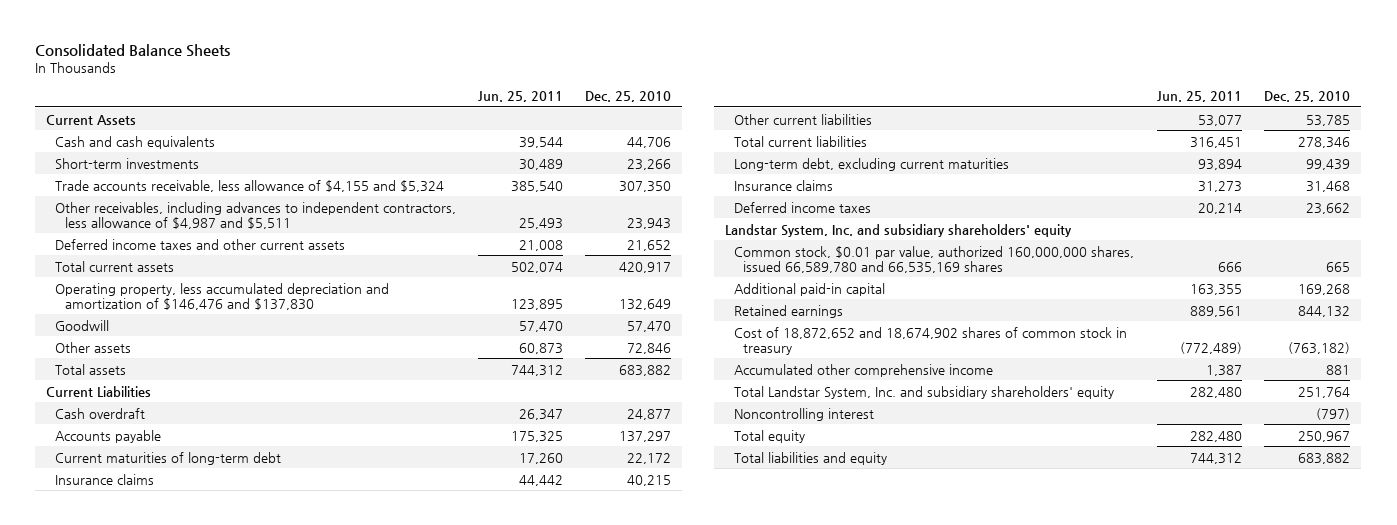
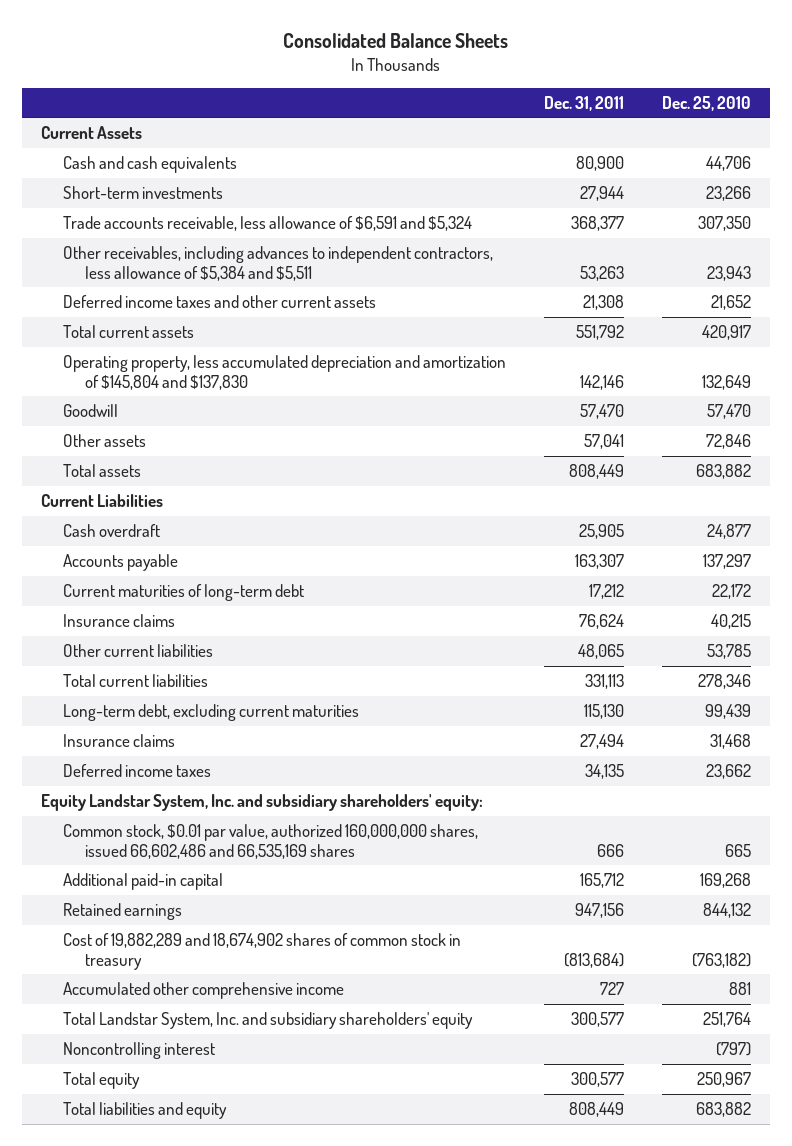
[478,91,564,103] Jun. 25, 2011 -> none
none -> [544,95,625,111] Dec. 31, 2011
[55,179,445,192] Trade accounts receivable, less allowance of $4,155 and $5,324 -> [62,216,472,232] Trade accounts receivable, less allowance of $6,591 and $5,324
[55,201,457,229] Other receivables, including advances to independent contractors, less allowance of $4,987 and $5,511 -> [62,246,493,281] Other receivables, including advances to independent contractors, less allowance of $5,384 and $5,511
[55,282,390,310] Operating property, less accumulated depreciation and amortization of $146,476 and $137,830 -> [62,355,506,390] Operating property, less accumulated depreciation and amortization of $145,804 and $137,830
[725,223,1073,237] Landstar System, Inc. and subsidiary shareholders' equity -> [40,794,483,812] Equity Landstar System, Inc. and subsidiary shareholders' equity:
[734,245,1135,273] Common stock, $0.01 par value, authorized 160,000,000 shares, issued 66,589,780 and 66,535,169 shares -> [62,824,478,859] Common stock, $0.01 par value, authorized 160,000,000 shares, issued 66,602,486 and 66,535,169 shares
[734,326,1128,355] Cost of 18,872,652 and 18,674,902 shares of common stock in treasury -> [62,933,461,970] Cost of 19,882,289 and 18,674,902 shares of common stock in treasury

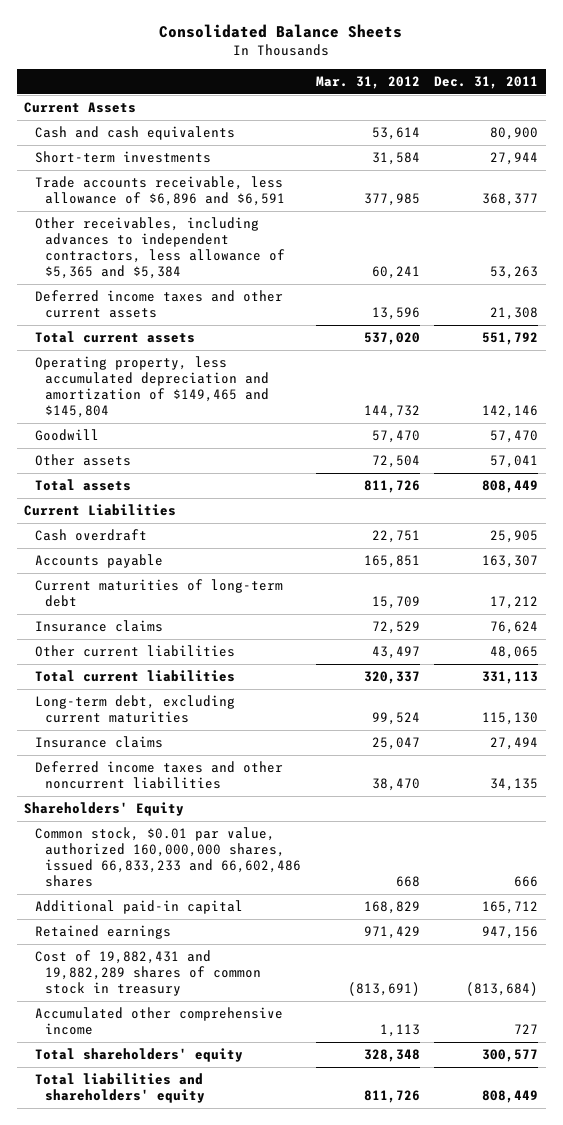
[662,95,752,111] Dec. 25, 2010 -> none
none -> [315,75,420,89] Mar. 31, 2012
[62,216,472,232] Trade accounts receivable, less allowance of $6,591 and $5,324 -> [34,176,286,207] Trade accounts receivable, less allowance of $6,896 and $6,591
[62,246,493,281] Other receivables, including advances to independent contractors, less allowance of $5,384 and $5,511 -> [34,217,286,279] Other receivables, including advances to independent contractors, less allowance of $5,365 and $5,384
[62,355,506,390] Operating property, less accumulated depreciation and amortization of $145,804 and $137,830 -> [34,356,270,418] Operating property, less accumulated depreciation and amortization of $149,465 and $145,804
[62,764,211,778] Deferred income taxes -> [34,761,283,790] Deferred income taxes and other noncurrent liabilities
[40,794,483,812] Equity Landstar System, Inc. and subsidiary shareholders' equity: -> [24,802,185,817] Shareholders' Equity
[62,824,478,859] Common stock, $0.01 par value, authorized 160,000,000 shares, issued 66,602,486 and 66,535,169 shares -> [34,827,302,887] Common stock, $0.01 par value, authorized 160,000,000 shares, issued 66,833,233 and 66,602,486 shares
[62,933,461,970] Cost of 19,882,289 and 18,674,902 shares of common stock in treasury -> [34,950,262,996] Cost of 19,882,431 and 19,882,289 shares of common stock in treasury
[62,1042,215,1060] Noncontrolling interest -> none
[62,1072,140,1090] Total equity -> none
[62,1012,473,1030] Total Landstar System, Inc. and subsidiary shareholders' equity -> [34,1048,243,1063] Total shareholders' equity
[62,1102,227,1120] Total liabilities and equity -> [34,1073,206,1104] Total liabilities and shareholders' equity

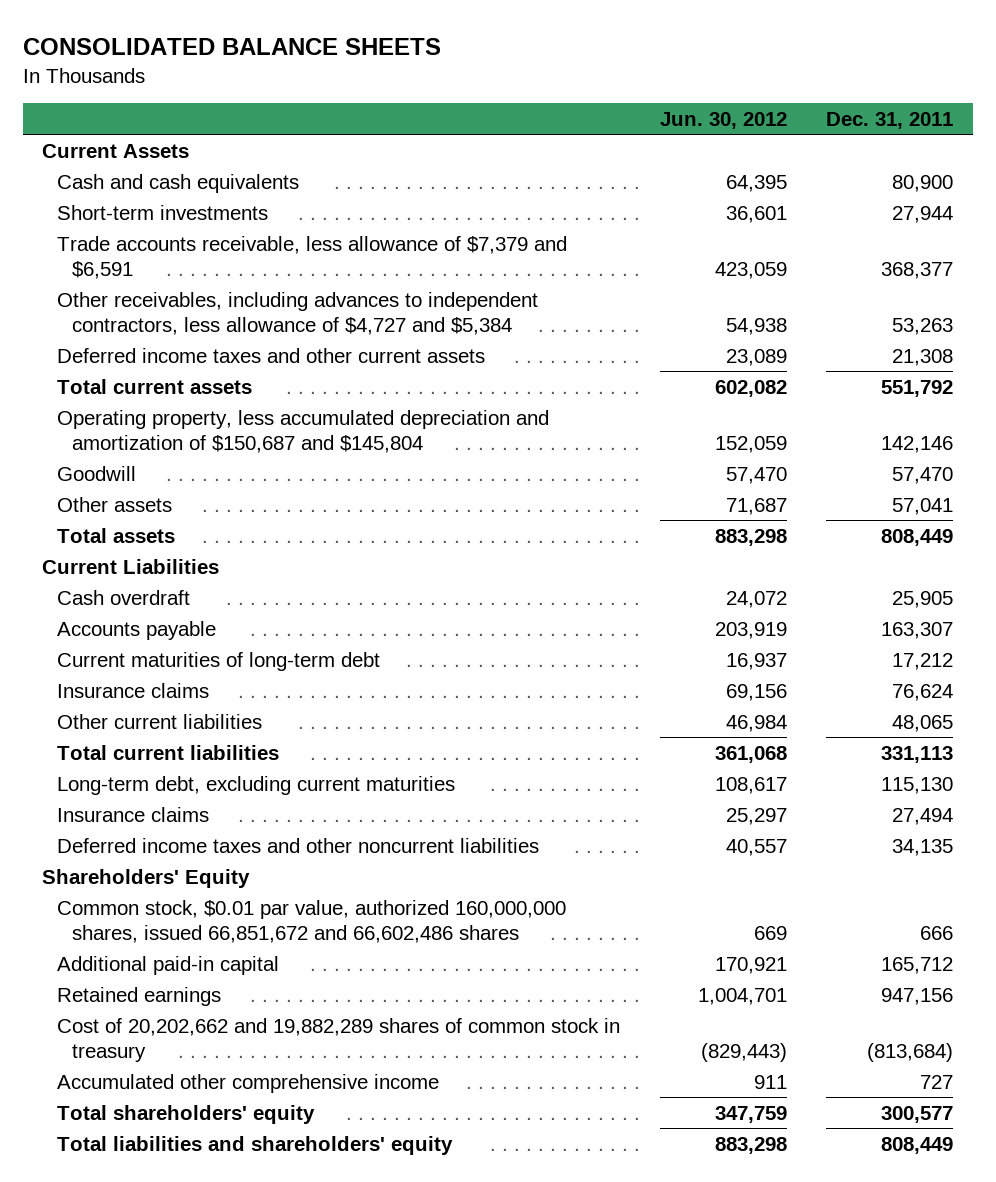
[159,24,403,39] Consolidated Balance Sheets -> [22,37,441,55] CONSOLIDATED BALANCE SHEETS
[315,75,420,89] Mar. 31, 2012 -> none
none -> [659,111,787,129] Jun. 30, 2012
[34,176,286,207] Trade accounts receivable, less allowance of $6,896 and $6,591 -> [57,235,568,279] Trade accounts receivable, less allowance of $7,379 and $6,591
[34,217,286,279] Other receivables, including advances to independent contractors, less allowance of $5,365 and $5,384 -> [57,291,539,335] Other receivables, including advances to independent contractors, less allowance of $4,727 and $5,384
[34,356,270,418] Operating property, less accumulated depreciation and amortization of $149,465 and $145,804 -> [57,409,550,453] Operating property, less accumulated depreciation and amortization of $150,687 and $145,804
[34,827,302,887] Common stock, $0.01 par value, authorized 160,000,000 shares, issued 66,833,233 and 66,602,486 shares -> [57,899,567,943] Common stock, $0.01 par value, authorized 160,000,000 shares, issued 66,851,672 and 66,602,486 shares
[34,950,262,996] Cost of 19,882,431 and 19,882,289 shares of common stock in treasury -> [57,1017,621,1062] Cost of 20,202,662 and 19,882,289 shares of common stock in treasury

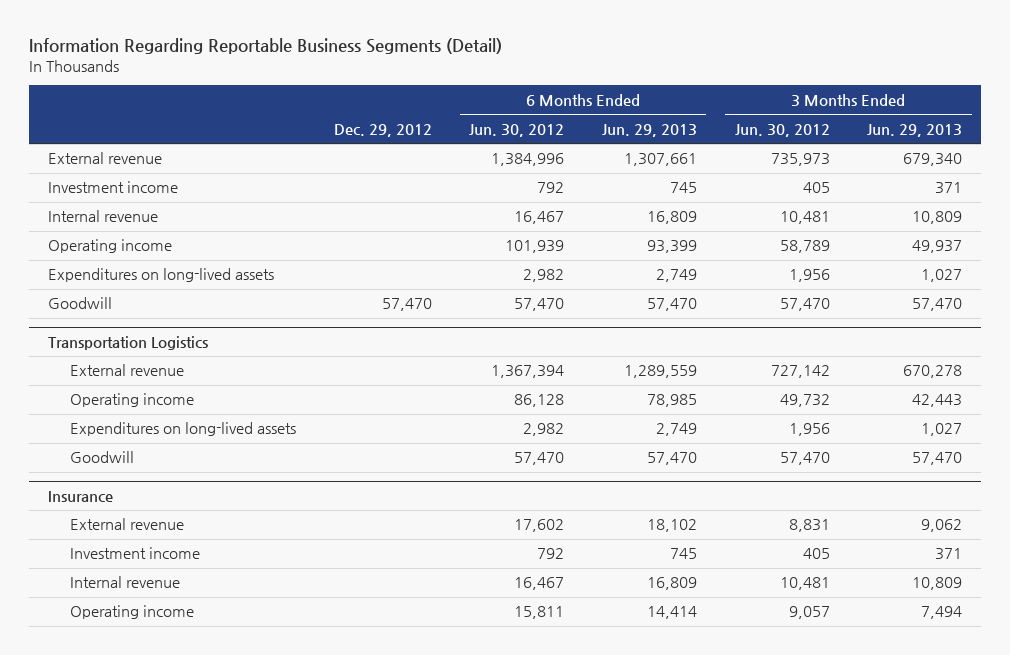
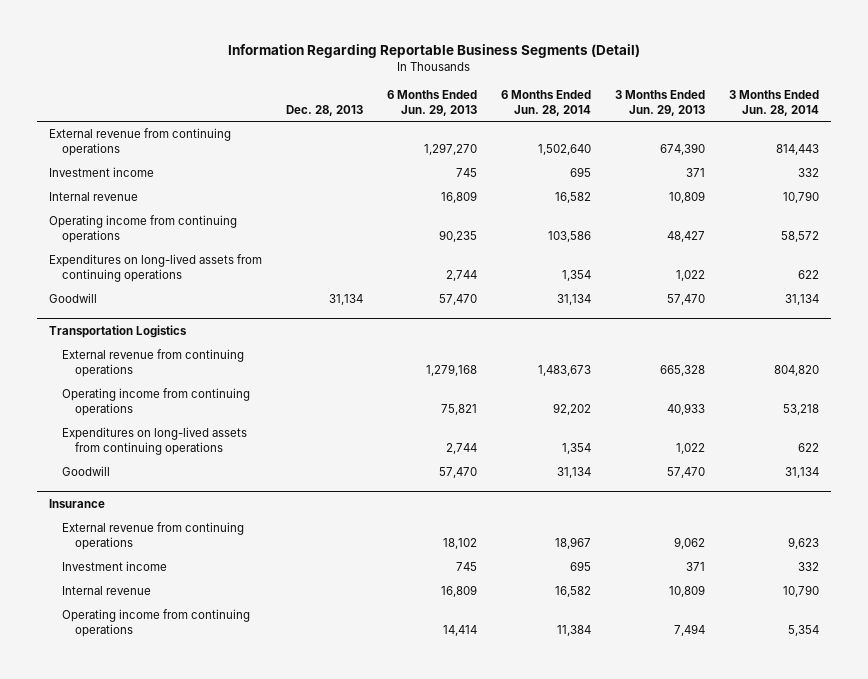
[333,123,432,137] Dec. 29, 2012 -> none
[469,123,565,137] Jun. 30, 2012 -> none
[734,123,830,137] Jun. 30, 2012 -> none
none -> [285,104,363,116] Dec. 28, 2013
none -> [501,89,592,116] 6 Months Ended Jun. 28, 2014
none -> [729,89,820,116] 3 Months Ended Jun. 28, 2014
[47,152,162,165] External revenue -> [48,128,231,157] External revenue from continuing operations
[623,153,697,167] 1,307,661 -> [423,143,477,156] 1,297,270
[903,153,963,167] 679,340 -> [660,143,706,156] 674,390
[47,239,172,254] Operating income -> [48,215,237,244] Operating income from continuing operations
[646,240,697,254] 93,399 -> [438,230,477,243] 90,235
[912,240,963,254] 49,937 -> [667,231,706,243] 48,427
[47,268,274,283] Expenditures on long-lived assets -> [48,254,262,283] Expenditures on long-lived assets from continuing operations
[655,269,697,283] 2,749 -> [445,270,477,282] 2,744
[921,269,963,283] 1,027 -> [676,270,706,282] 1,022
[70,364,185,377] External revenue -> [61,349,244,378] External revenue from continuing operations
[623,365,697,379] 1,289,559 -> [425,364,477,377] 1,279,168
[903,365,963,379] 670,278 -> [660,365,706,377] 665,328
[70,393,195,408] Operating income -> [61,388,250,417] Operating income from continuing operations
[646,394,697,408] 78,985 -> [440,404,477,416] 75,821
[912,394,963,408] 42,443 -> [667,403,706,416] 40,933
[70,422,297,437] Expenditures on long-lived assets -> [61,427,247,456] Expenditures on long-lived assets from continuing operations
[655,423,697,437] 2,749 -> [445,443,477,455] 2,744
[921,423,963,437] 1,027 -> [676,443,706,455] 1,022
[70,518,185,531] External revenue -> [61,522,244,551] External revenue from continuing operations
[70,605,195,620] Operating income -> [61,609,250,638] Operating income from continuing operations

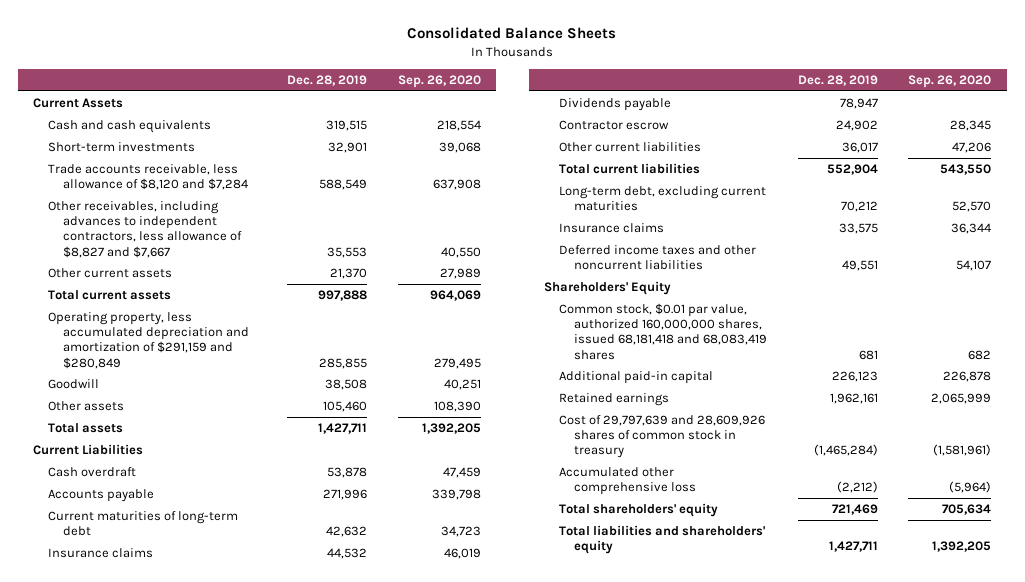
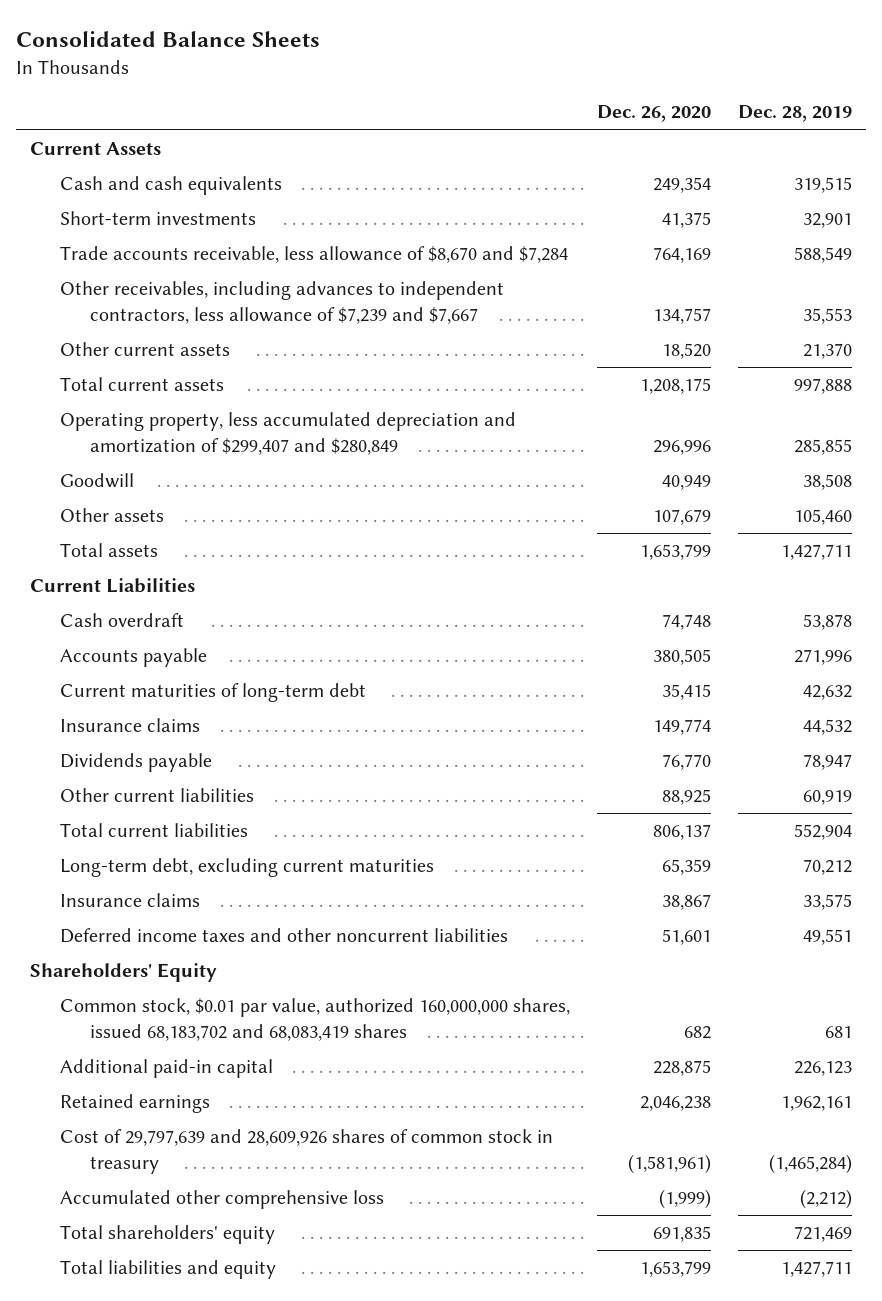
[397,75,481,89] Sep. 26, 2020 -> none
none -> [597,105,712,123] Dec. 26, 2020
[48,163,249,191] Trade accounts receivable, less allowance of $8,120 and $7,284 -> [60,246,569,264] Trade accounts receivable, less allowance of $8,670 and $7,284
[48,200,243,258] Other receivables, including advances to independent contractors, less allowance of $8,827 and $7,667 -> [60,281,505,325] Other receivables, including advances to independent contractors, less allowance of $7,239 and $7,667
[48,311,250,369] Operating property, less accumulated depreciation and amortization of $291,159 and $280,849 -> [60,412,517,456] Operating property, less accumulated depreciation and amortization of $299,407 and $280,849
[559,119,670,130] Contractor escrow -> none
[841,141,878,153] 36,017 -> [803,790,853,806] 60,919
[559,302,768,360] Common stock, $0.01 par value, authorized 160,000,000 shares, issued 68,181,418 and 68,083,419 shares -> [60,998,571,1042] Common stock, $0.01 par value, authorized 160,000,000 shares, issued 68,183,702 and 68,083,419 shares
[559,524,766,555] Total liabilities and shareholders' equity -> [60,1260,277,1280] Total liabilities and equity

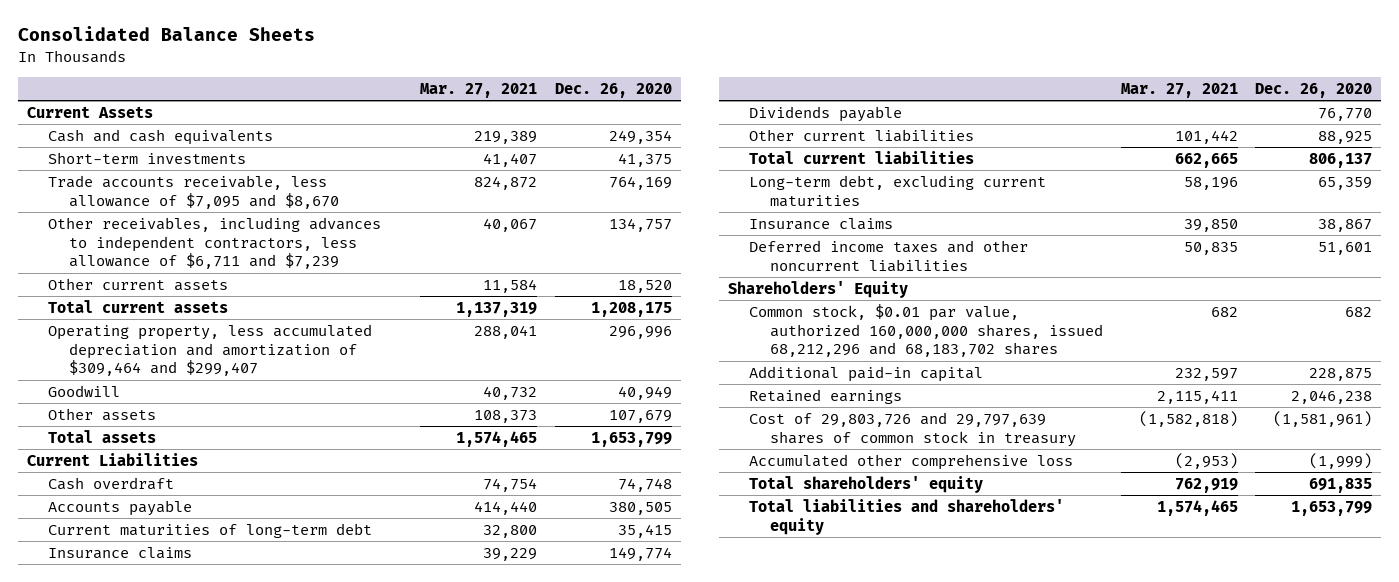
[738,105,853,123] Dec. 28, 2019 -> none
none -> [419,82,537,98] Mar. 27, 2021
[60,246,569,264] Trade accounts receivable, less allowance of $8,670 and $7,284 -> [47,174,340,209] Trade accounts receivable, less allowance of $7,095 and $8,670
[60,281,505,325] Other receivables, including advances to independent contractors, less allowance of $7,239 and $7,667 -> [47,216,381,270] Other receivables, including advances to independent contractors, less allowance of $6,711 and $7,239
[60,412,517,456] Operating property, less accumulated depreciation and amortization of $299,407 and $280,849 -> [47,323,372,377] Operating property, less accumulated depreciation and amortization of $309,464 and $299,407
[60,998,571,1042] Common stock, $0.01 par value, authorized 160,000,000 shares, issued 68,183,702 and 68,083,419 shares -> [748,303,1103,358] Common stock, $0.01 par value, authorized 160,000,000 shares, issued 68,212,296 and 68,183,702 shares
[60,1129,554,1175] Cost of 29,797,639 and 28,609,926 shares of common stock in treasury -> [748,411,1076,447] Cost of 29,803,726 and 29,797,639 shares of common stock in treasury
[60,1260,277,1280] Total liabilities and equity -> [748,498,1064,535] Total liabilities and shareholders' equity

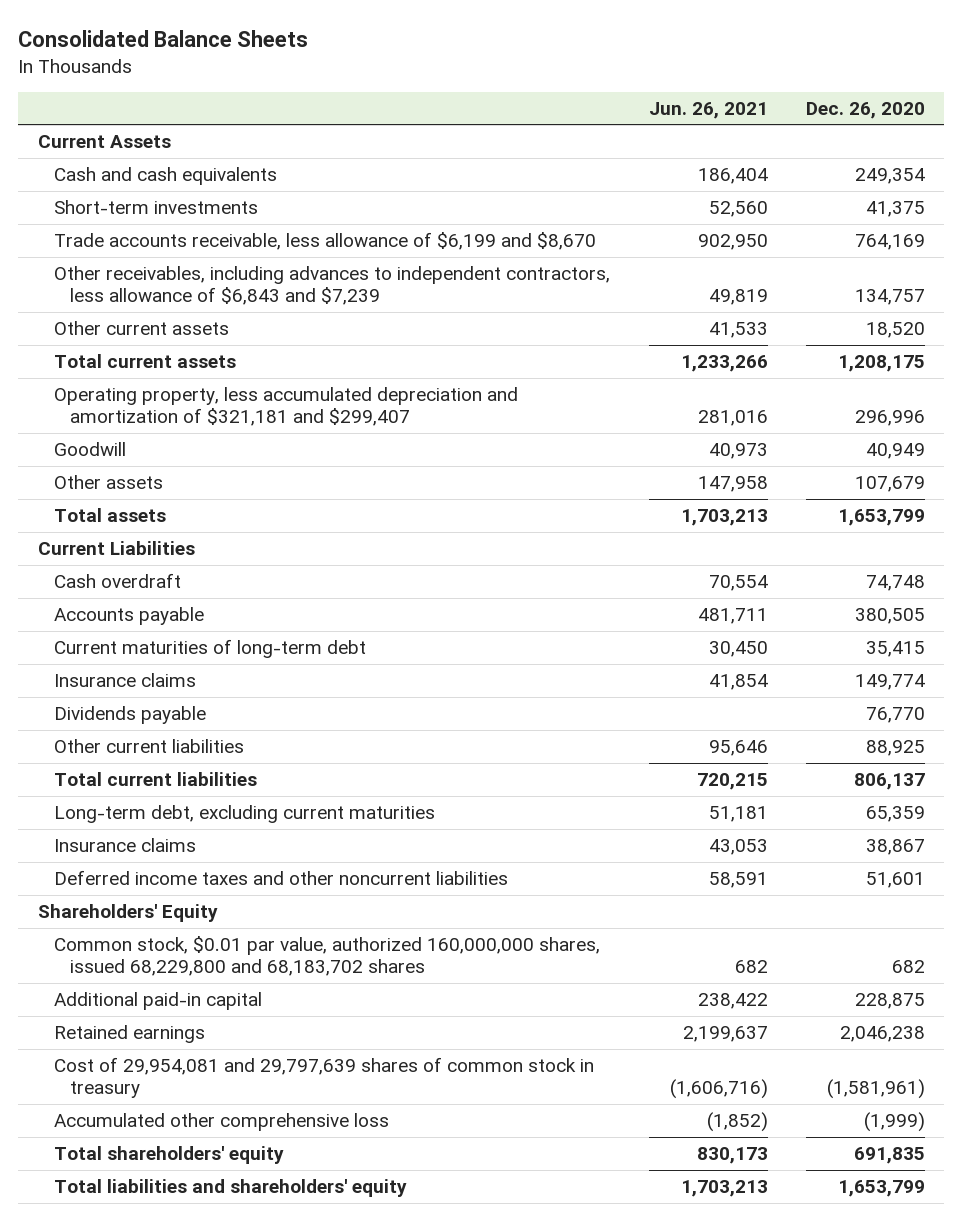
[419,82,537,98] Mar. 27, 2021 -> none
none -> [648,101,768,119] Jun. 26, 2021
[47,174,340,209] Trade accounts receivable, less allowance of $7,095 and $8,670 -> [54,231,597,250] Trade accounts receivable, less allowance of $6,199 and $8,670
[47,216,381,270] Other receivables, including advances to independent contractors, less allowance of $6,711 and $7,239 -> [54,265,611,306] Other receivables, including advances to independent contractors, less allowance of $6,843 and $7,239
[47,323,372,377] Operating property, less accumulated depreciation and amortization of $309,464 and $299,407 -> [54,386,519,427] Operating property, less accumulated depreciation and amortization of $321,181 and $299,407
[748,303,1103,358] Common stock, $0.01 par value, authorized 160,000,000 shares, issued 68,212,296 and 68,183,702 shares -> [54,935,601,977] Common stock, $0.01 par value, authorized 160,000,000 shares, issued 68,229,800 and 68,183,702 shares
[748,411,1076,447] Cost of 29,803,726 and 29,797,639 shares of common stock in treasury -> [54,1056,595,1099] Cost of 29,954,081 and 29,797,639 shares of common stock in treasury

